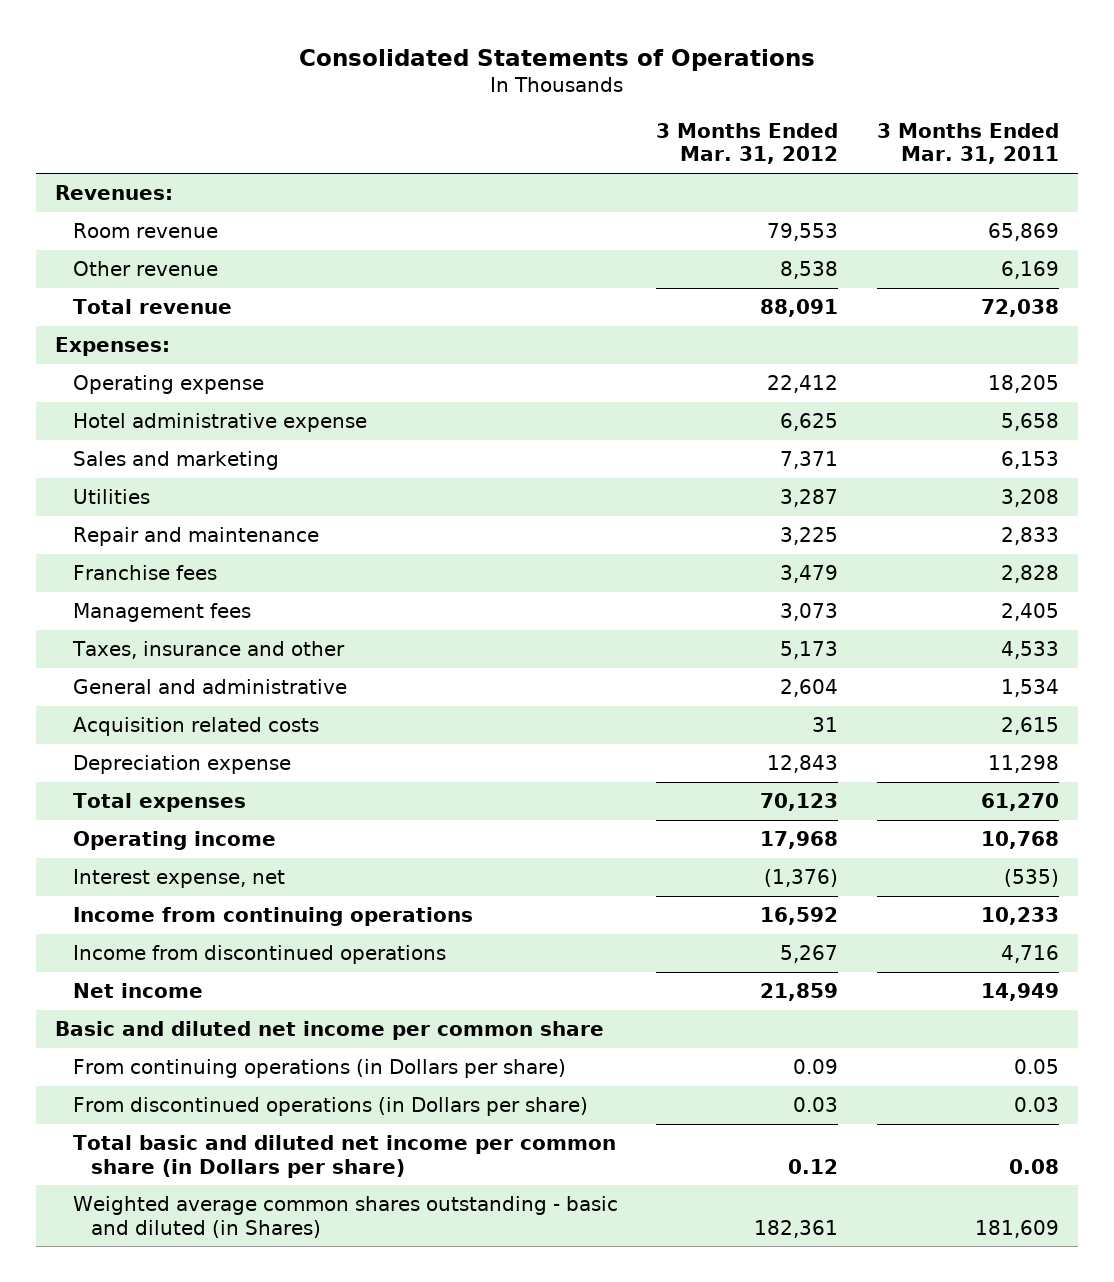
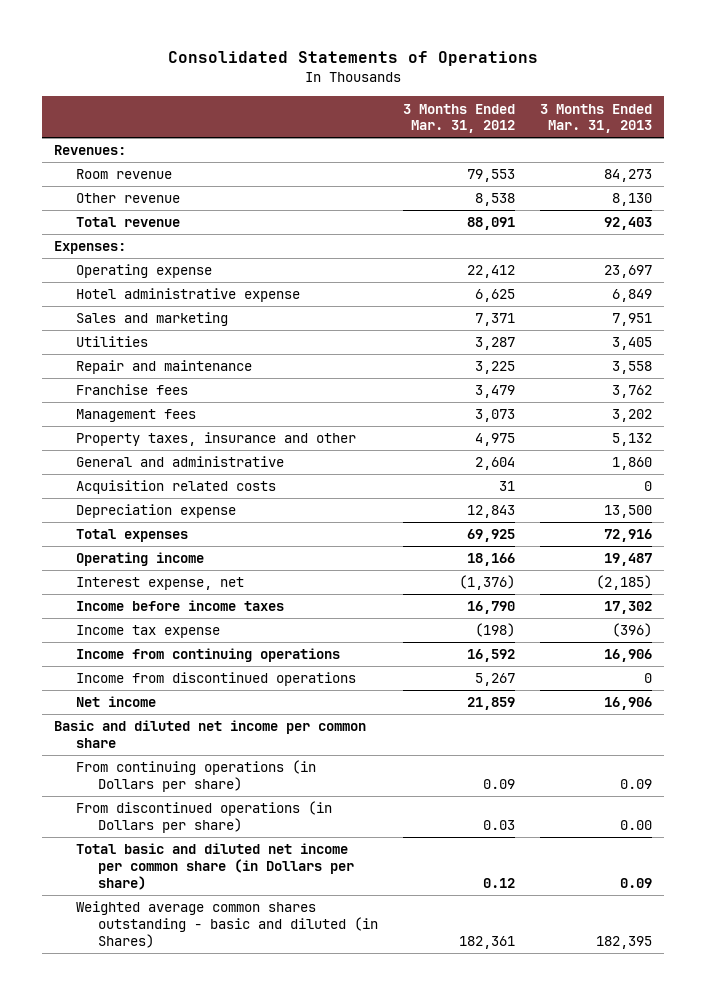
[877,122,1060,165] 3 Months Ended Mar. 31, 2011 -> none
none -> [539,103,652,134] 3 Months Ended Mar. 31, 2013
[71,641,345,660] Taxes, insurance and other -> [76,432,357,447] Property taxes, insurance and other
[780,641,839,660] 5,173 -> [475,433,516,447] 4,975
[760,793,839,812] 70,123 -> [467,529,516,543] 69,925
[760,831,839,850] 17,968 -> [467,553,516,567] 18,166
none -> [76,600,285,612] Income before income taxes
none -> [76,625,221,639] Income tax expense

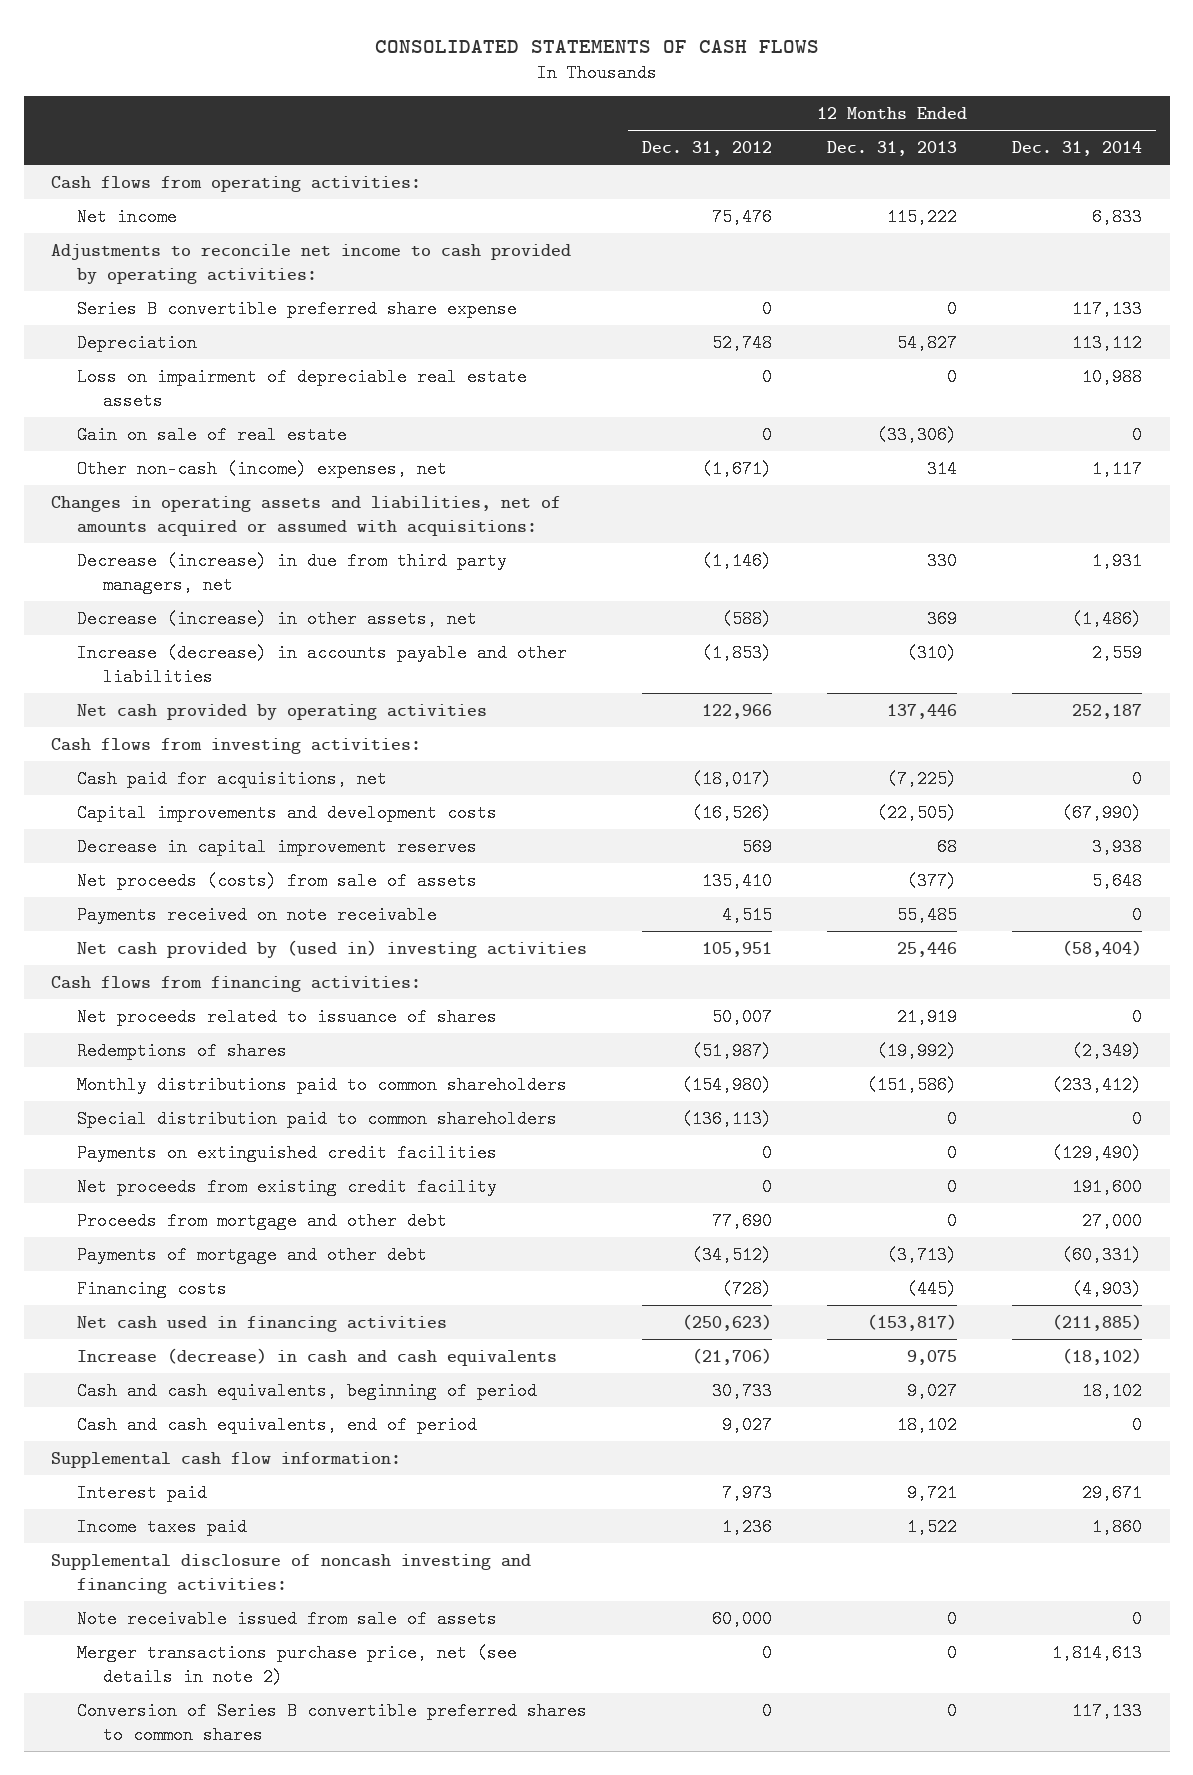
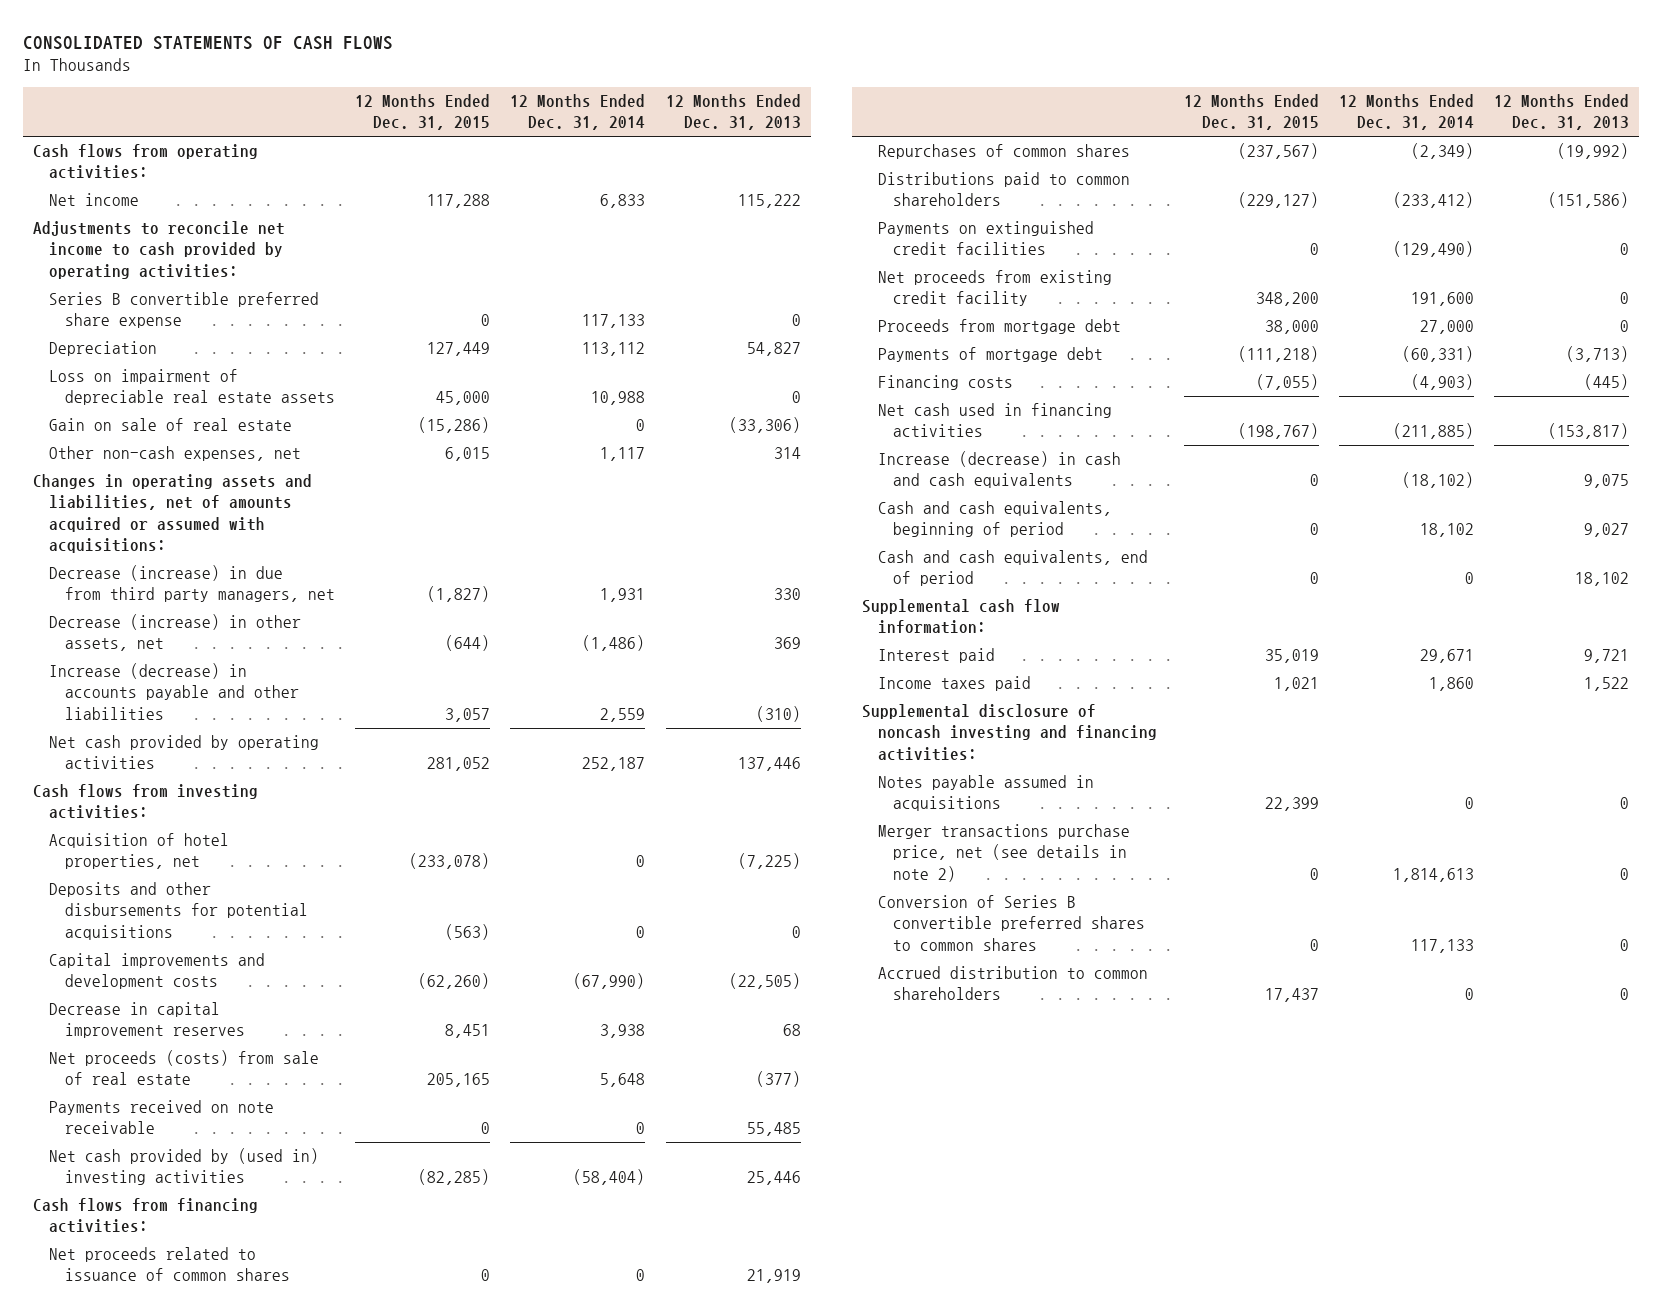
[642,140,773,156] Dec. 31, 2012 -> none
none -> [355,93,491,131] 12 Months Ended Dec. 31, 2015
[76,459,447,478] Other non-cash (income) expenses, net -> [49,446,302,462] Other non-cash expenses, net
[76,769,387,788] Cash paid for acquisitions, net -> [49,833,230,870] Acquisition of hotel properties, net
none -> [49,882,308,940] Deposits and other disbursements for potential acquisitions
[76,871,477,890] Net proceeds (costs) from sale of assets -> [49,1050,320,1086] Net proceeds (costs) from sale of real estate
[76,1109,557,1128] Special distribution paid to common shareholders -> none
[76,1007,497,1026] Net proceeds related to issuance of shares -> [49,1247,290,1282] Net proceeds related to issuance of common shares
[76,1041,287,1060] Redemptions of shares -> [877,144,1130,160] Repurchases of common shares
[76,1075,567,1094] Monthly distributions paid to common shareholders -> [877,172,1130,207] Distributions paid to common shareholders
[76,1211,447,1230] Proceeds from mortgage and other debt -> [877,319,1121,335] Proceeds from mortgage debt
[76,1245,427,1264] Payments of mortgage and other debt -> [877,347,1103,363] Payments of mortgage debt
[76,1609,497,1628] Note receivable issued from sale of assets -> none
none -> [877,775,1094,812] Notes payable assumed in acquisitions
none -> [877,966,1148,1001] Accrued distribution to common shareholders

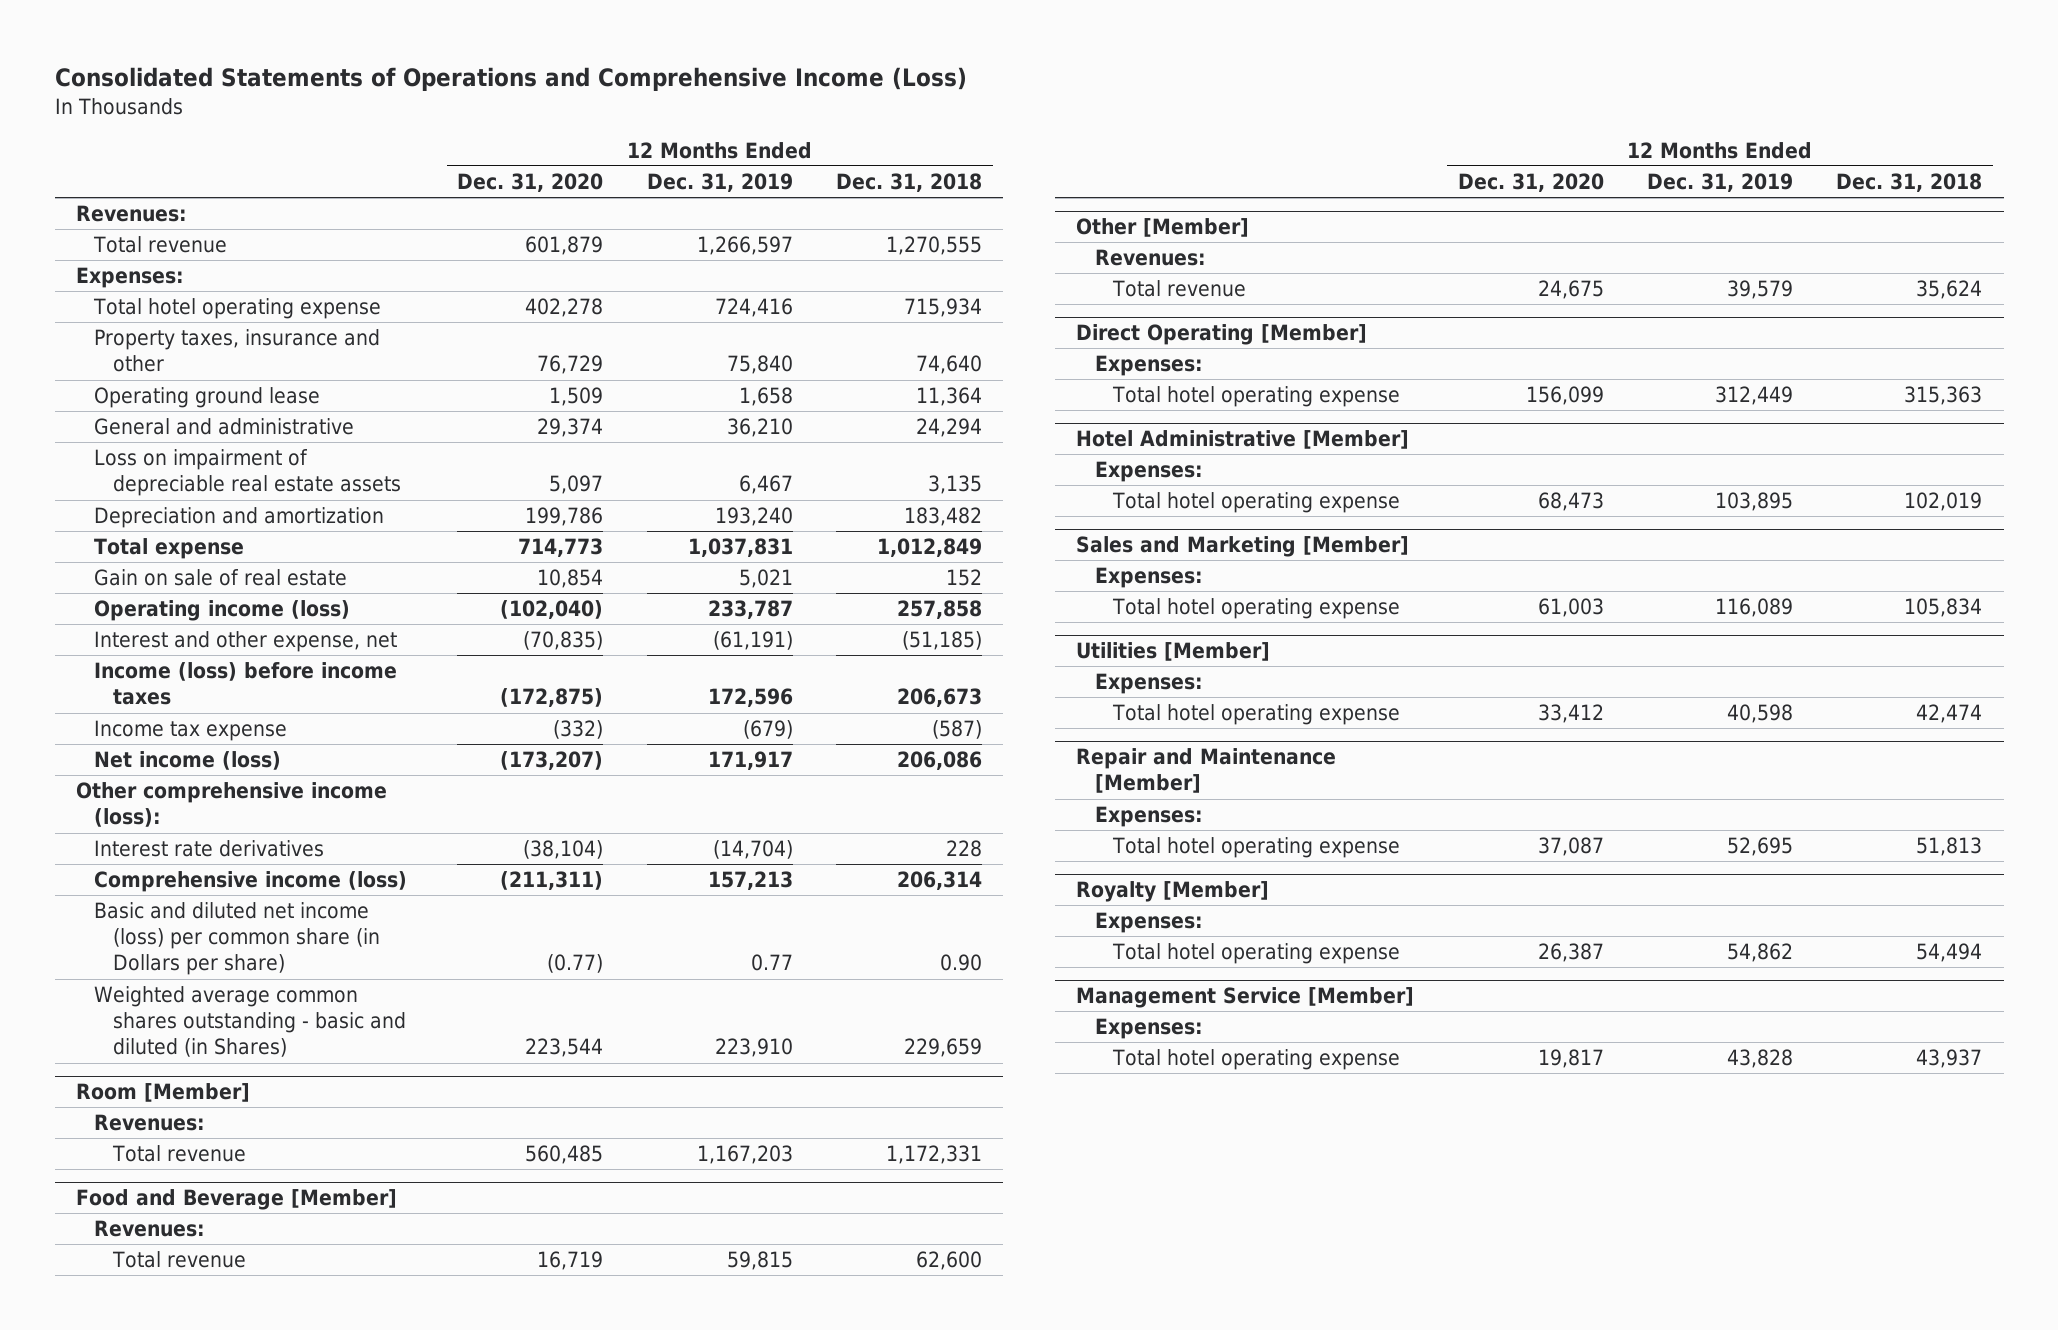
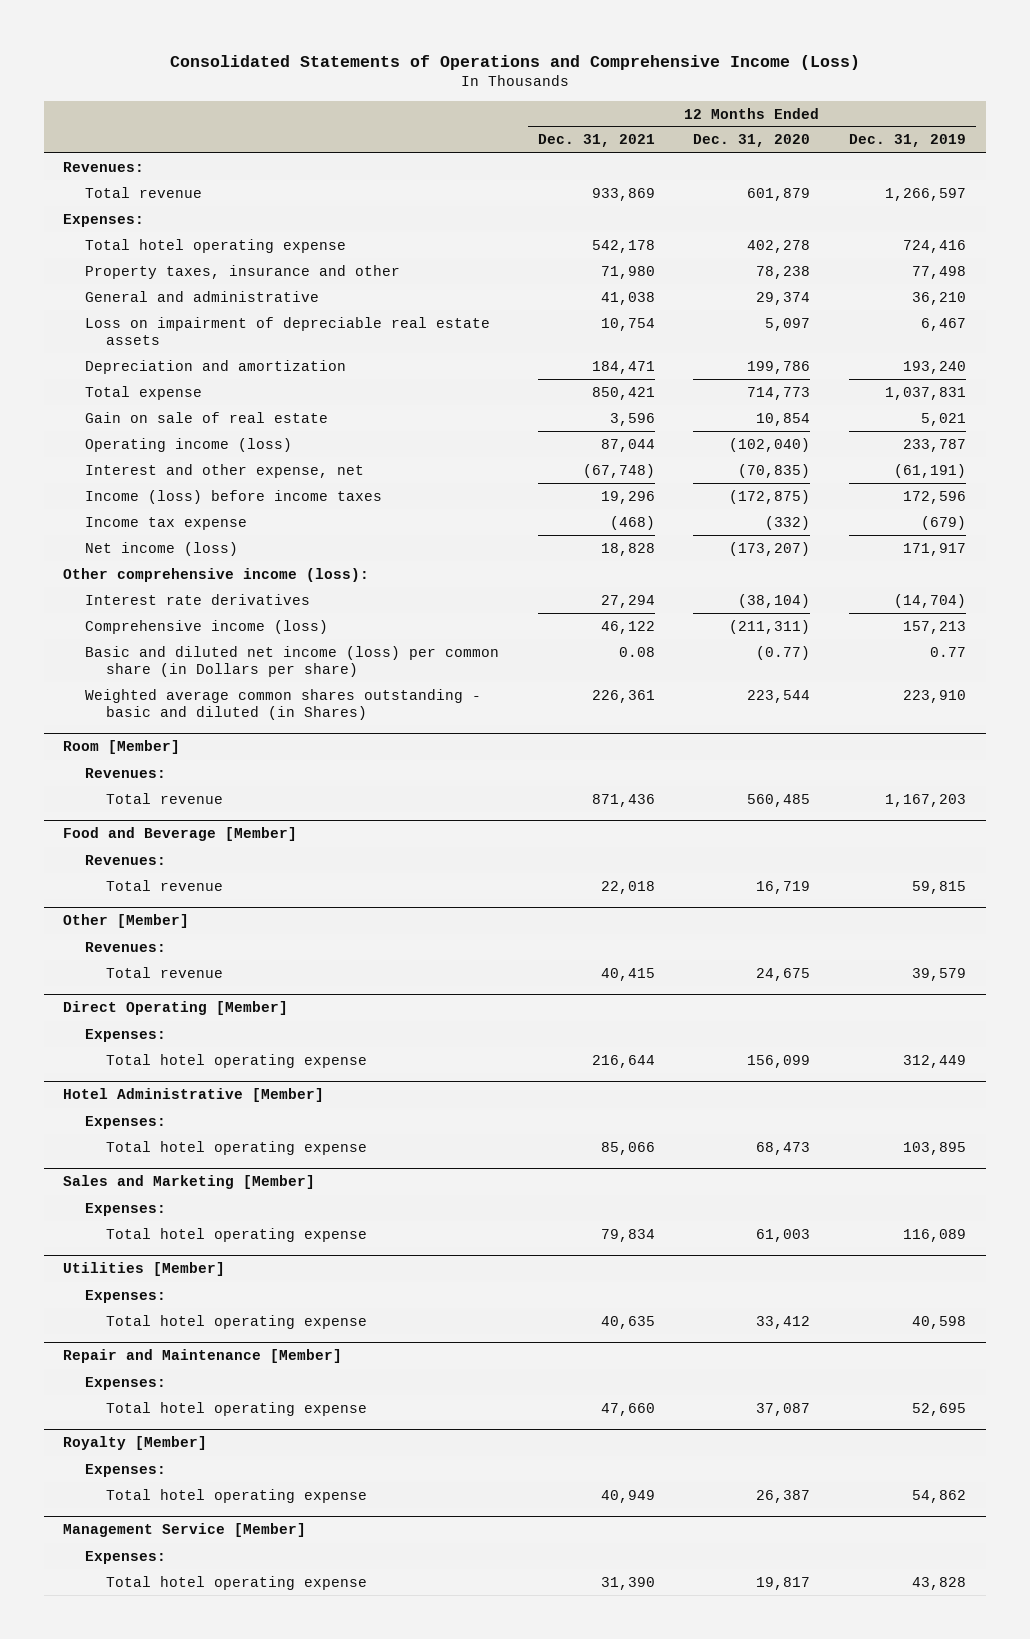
[835,173,982,193] Dec. 31, 2018 -> none
none -> [537,134,655,148] Dec. 31, 2021
[94,387,321,409] Operating ground lease -> none
[537,355,604,375] 76,729 -> [756,265,811,279] 78,238
[726,355,793,375] 75,840 -> [912,265,967,279] 77,498

